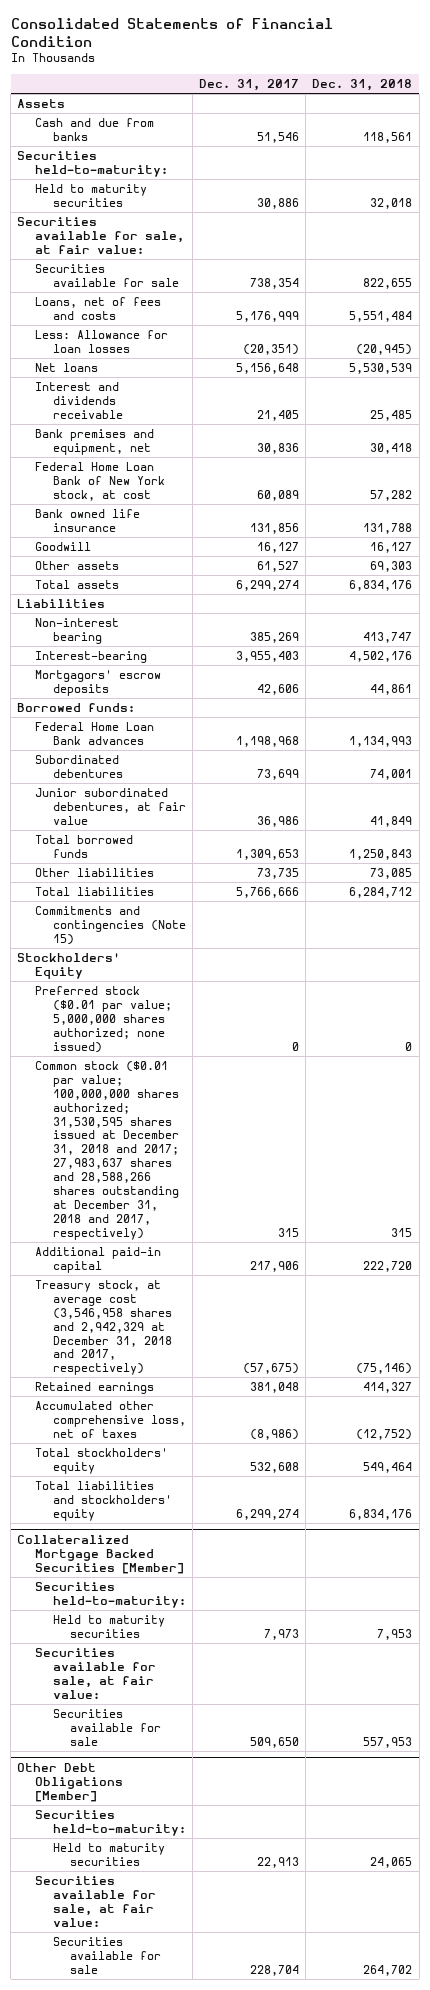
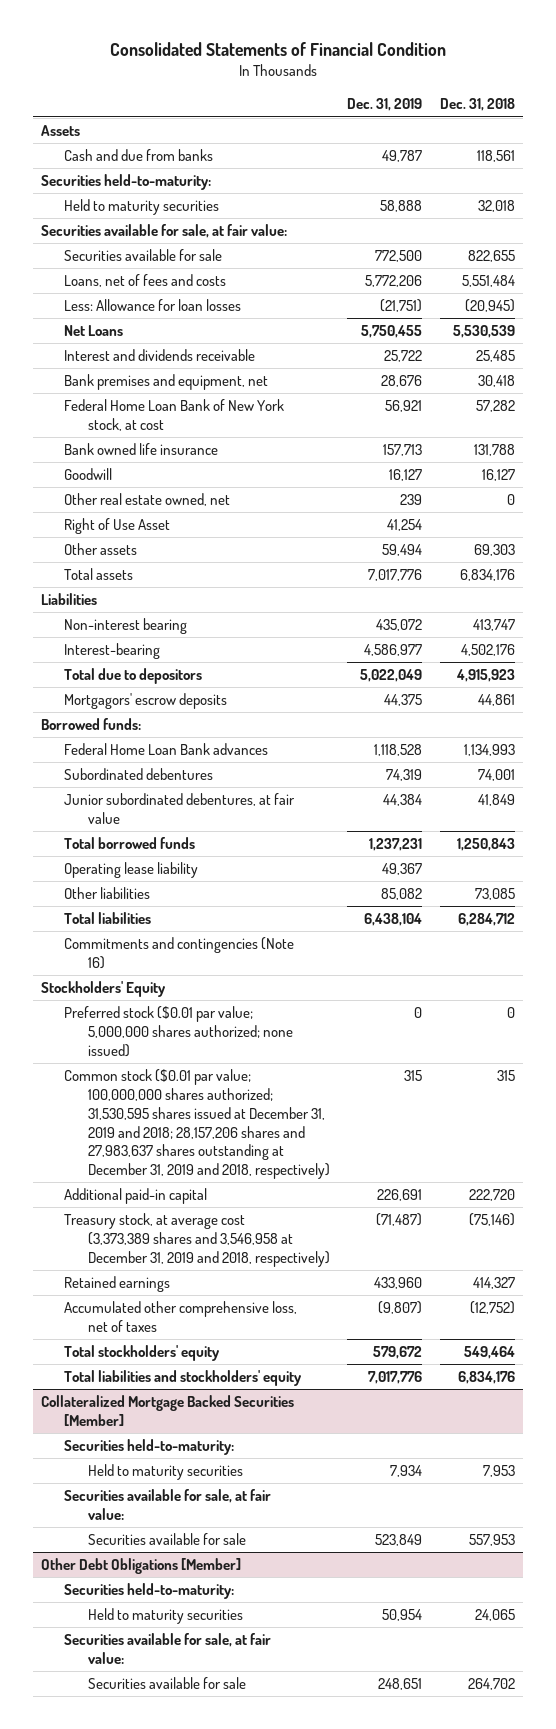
[199,79,300,92] Dec. 31, 2017 -> none
none -> [347,98,423,112] Dec. 31, 2019
[34,362,98,372] Net loans -> [64,325,124,337] Net Loans
none -> [64,493,231,507] Other real estate owned, net
none -> [64,518,171,535] Right of Use Asset
none -> [64,668,203,685] Total due to depositors
none -> [64,862,199,879] Operating lease liability
[34,905,186,945] Commitments and contingencies (Note 15) -> [64,937,295,969] Commitments and contingencies (Note 16)
[34,1060,179,1240] Common stock ($0.01 par value; 100,000,000 shares authorized; 31,530,595 shares issued at December 31, 2018 and 2017; 27,983,637 shares and 28,588,266 shares outstanding at December 31, 2018 and 2017, respectively) -> [64,1069,330,1180] Common stock ($0.01 par value; 100,000,000 shares authorized; 31,530,595 shares issued at December 31, 2019 and 2018; 28,157,206 shares and 27,983,637 shares outstanding at December 31, 2019 and 2018, respectively)
[34,1279,172,1376] Treasury stock, at average cost (3,546,958 shares and 2,942,329 at December 31, 2018 and 2017, respectively) -> [64,1213,330,1267] Treasury stock, at average cost (3,373,389 shares and 3,546,958 at December 31, 2019 and 2018, respectively)

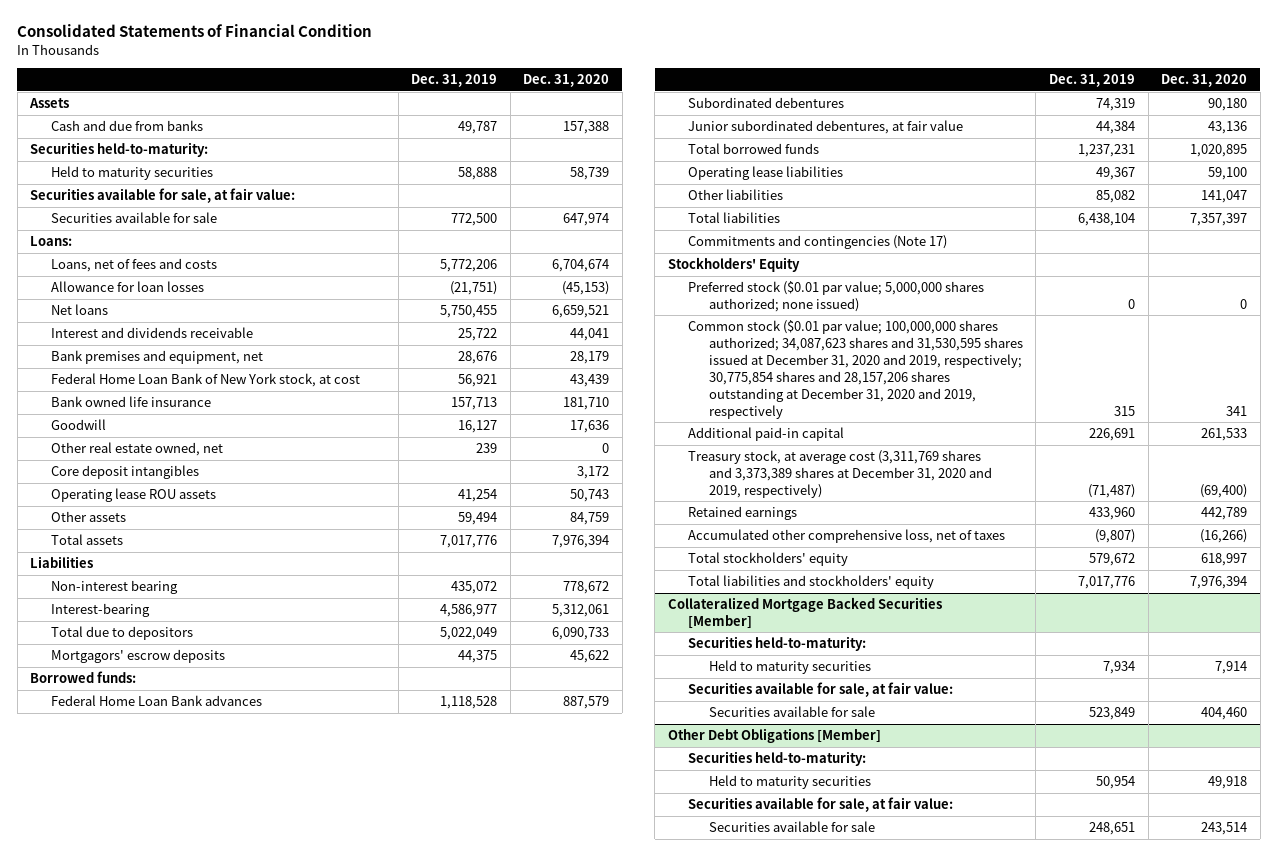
[439,98,515,112] Dec. 31, 2018 -> none
none -> [523,74,610,88] Dec. 31, 2020
none -> [30,236,73,247] Loans:
[64,299,242,312] Less: Allowance for loan losses -> [50,281,204,293] Allowance for loan losses
[64,325,124,337] Net Loans -> [50,304,108,316] Net loans
none -> [50,465,199,480] Core deposit intangibles
[64,518,171,535] Right of Use Asset -> [50,488,216,503] Operating lease ROU assets
[64,862,199,879] Operating lease liability -> [688,166,844,181] Operating lease liabilities
[64,937,295,969] Commitments and contingencies (Note 16) -> [688,235,948,250] Commitments and contingencies (Note 17)
[64,1069,330,1180] Common stock ($0.01 par value; 100,000,000 shares authorized; 31,530,595 shares issued at December 31, 2019 and 2018; 28,157,206 shares and 27,983,637 shares outstanding at December 31, 2019 and 2018, respectively) -> [688,320,1023,419] Common stock ($0.01 par value; 100,000,000 shares authorized; 34,087,623 shares and 31,530,595 shares issued at December 31, 2020 and 2019, respectively; 30,775,854 shares and 28,157,206 shares outstanding at December 31, 2020 and 2019, respectively
[64,1213,330,1267] Treasury stock, at average cost (3,373,389 shares and 3,546,958 at December 31, 2019 and 2018, respectively) -> [688,450,992,498] Treasury stock, at average cost (3,311,769 shares and 3,373,389 shares at December 31, 2020 and 2019, respectively)

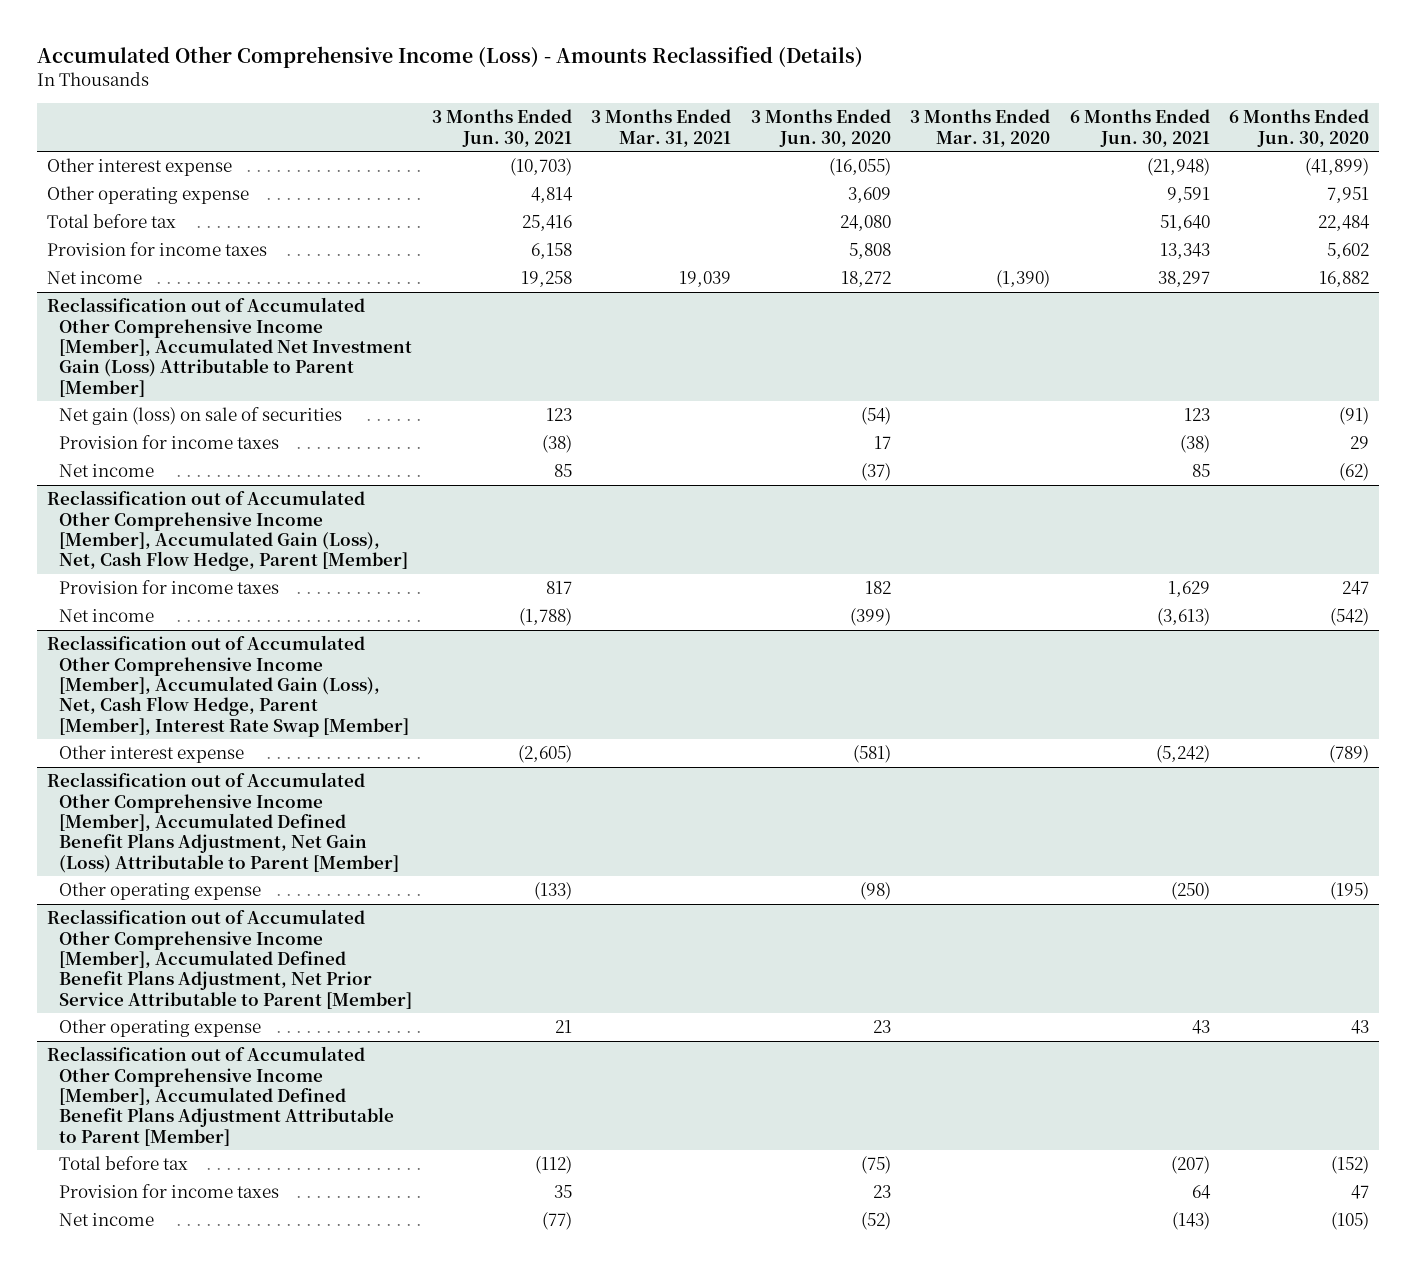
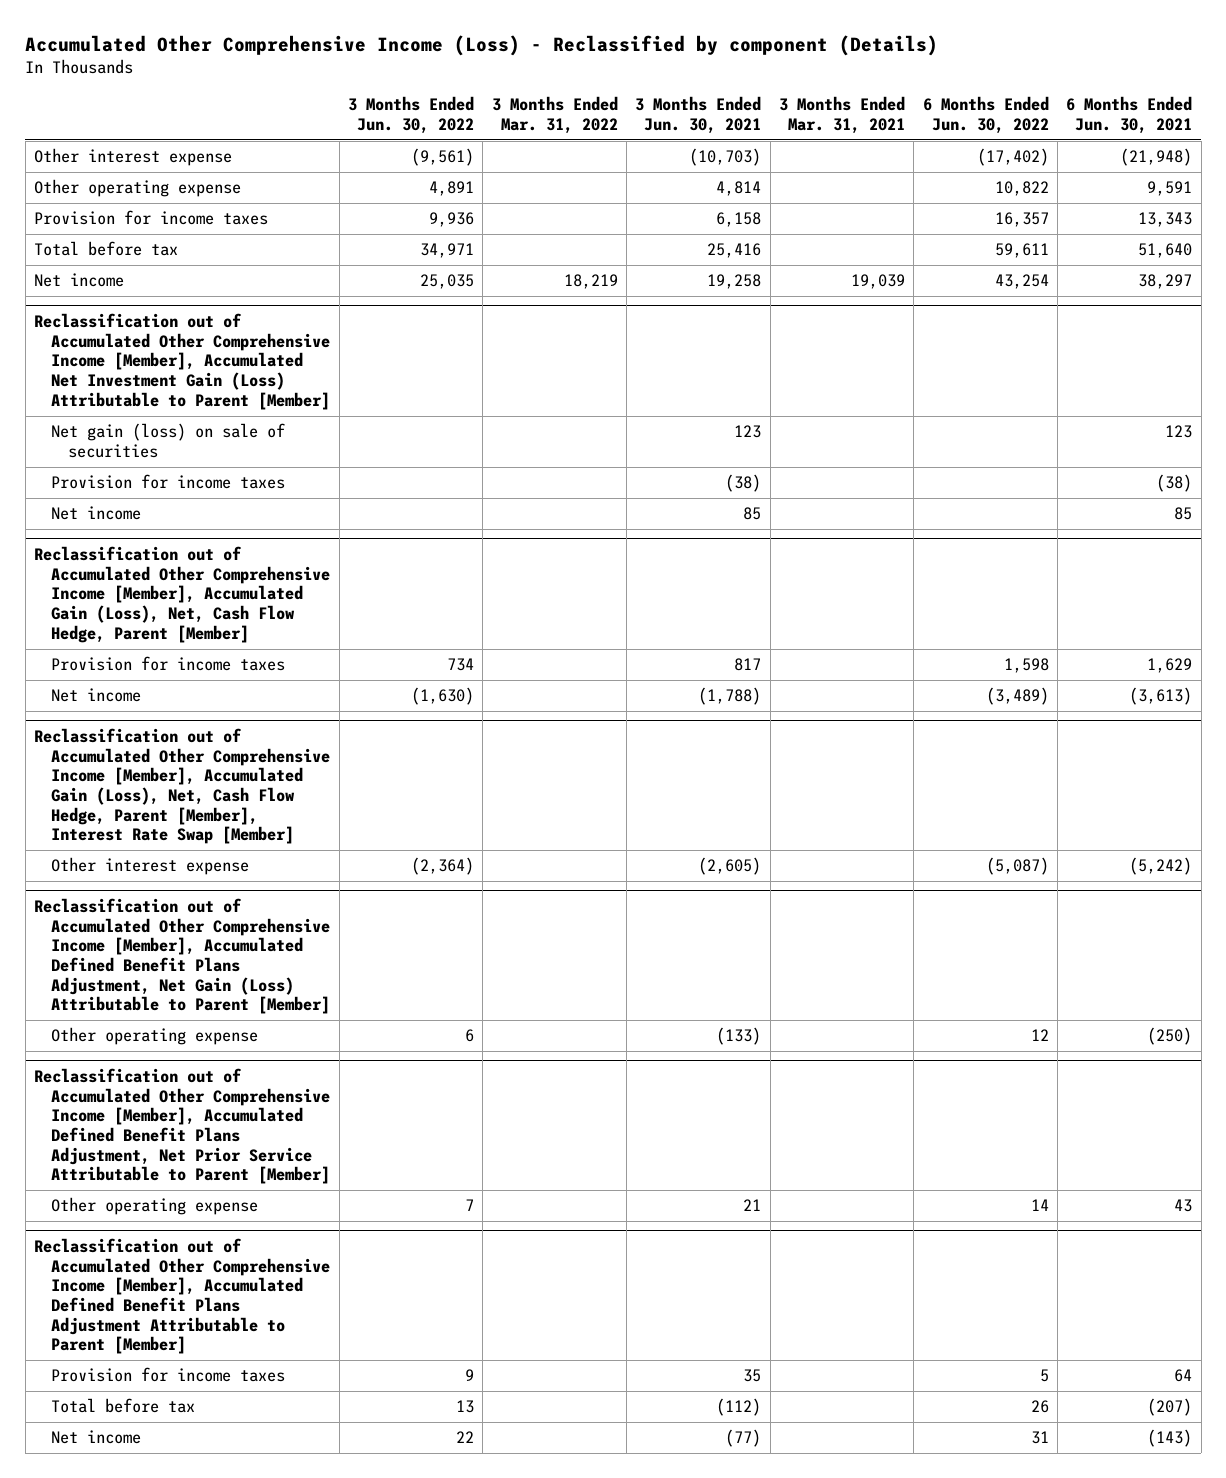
[37,46,864,69] Accumulated Other Comprehensive Income (Loss) - Amounts Reclassified (Details) -> [25,34,939,56] Accumulated Other Comprehensive Income (Loss) - Reclassified by component (Details)
[750,109,891,147] 3 Months Ended Jun. 30, 2020 -> none
[910,109,1051,147] 3 Months Ended Mar. 31, 2020 -> none
[1229,109,1370,147] 6 Months Ended Jun. 30, 2020 -> none
none -> [347,96,474,135] 3 Months Ended Jun. 30, 2022
none -> [491,96,618,135] 3 Months Ended Mar. 31, 2022
none -> [922,96,1049,135] 6 Months Ended Jun. 30, 2022
[46,214,176,229] Total before tax -> [34,241,179,257] Total before tax
[59,1156,189,1171] Total before tax -> [51,1398,196,1414] Total before tax

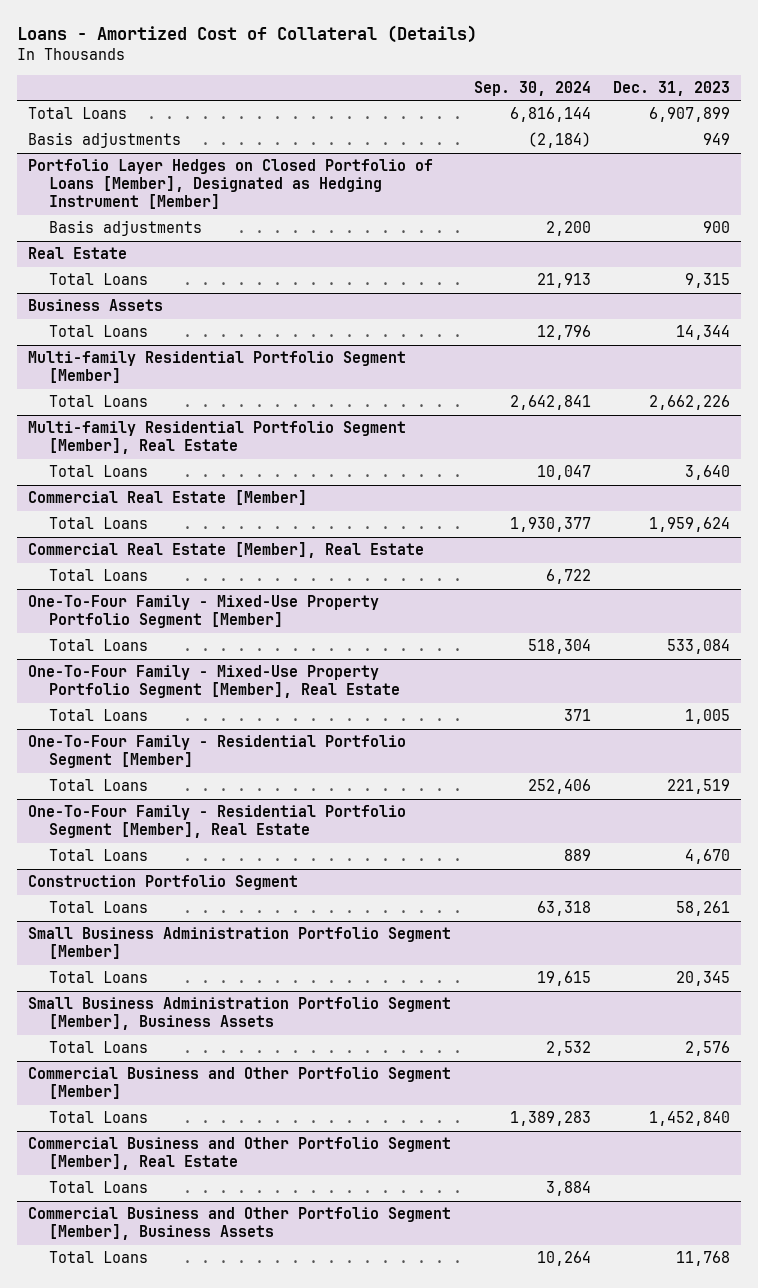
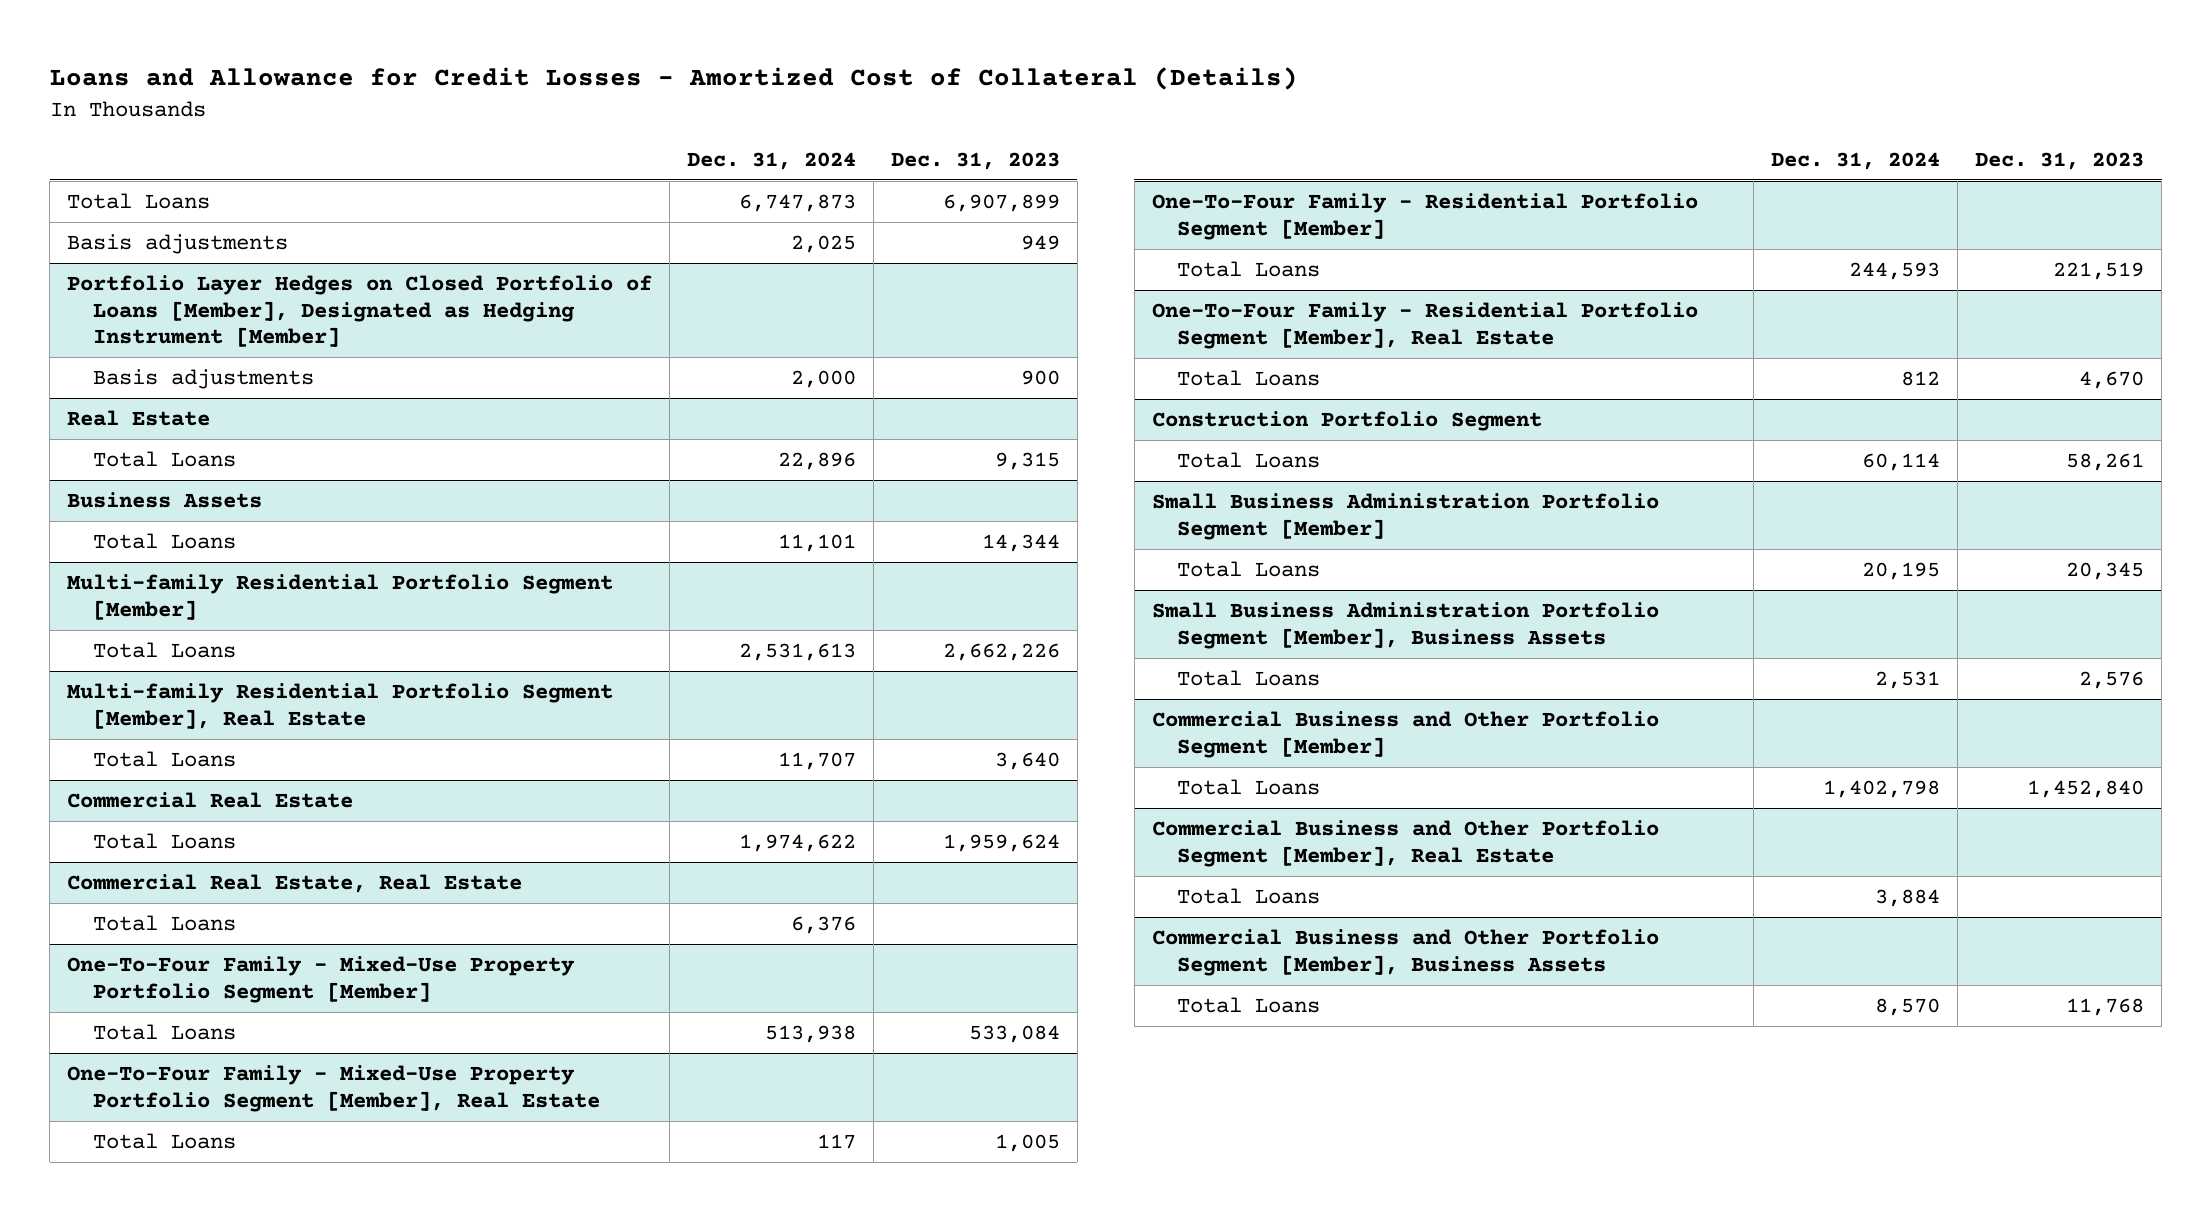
[17,25,478,44] Loans - Amortized Cost of Collateral (Details) -> [49,67,1298,91] Loans and Allowance for Credit Losses - Amortized Cost of Collateral (Details)
[473,80,591,96] Sep. 30, 2024 -> none
none -> [687,151,857,170] Dec. 31, 2024
[28,490,308,506] Commercial Real Estate [Member] -> [67,792,354,809] Commercial Real Estate
[28,542,425,559] Commercial Real Estate [Member], Real Estate -> [67,874,523,894] Commercial Real Estate, Real Estate

